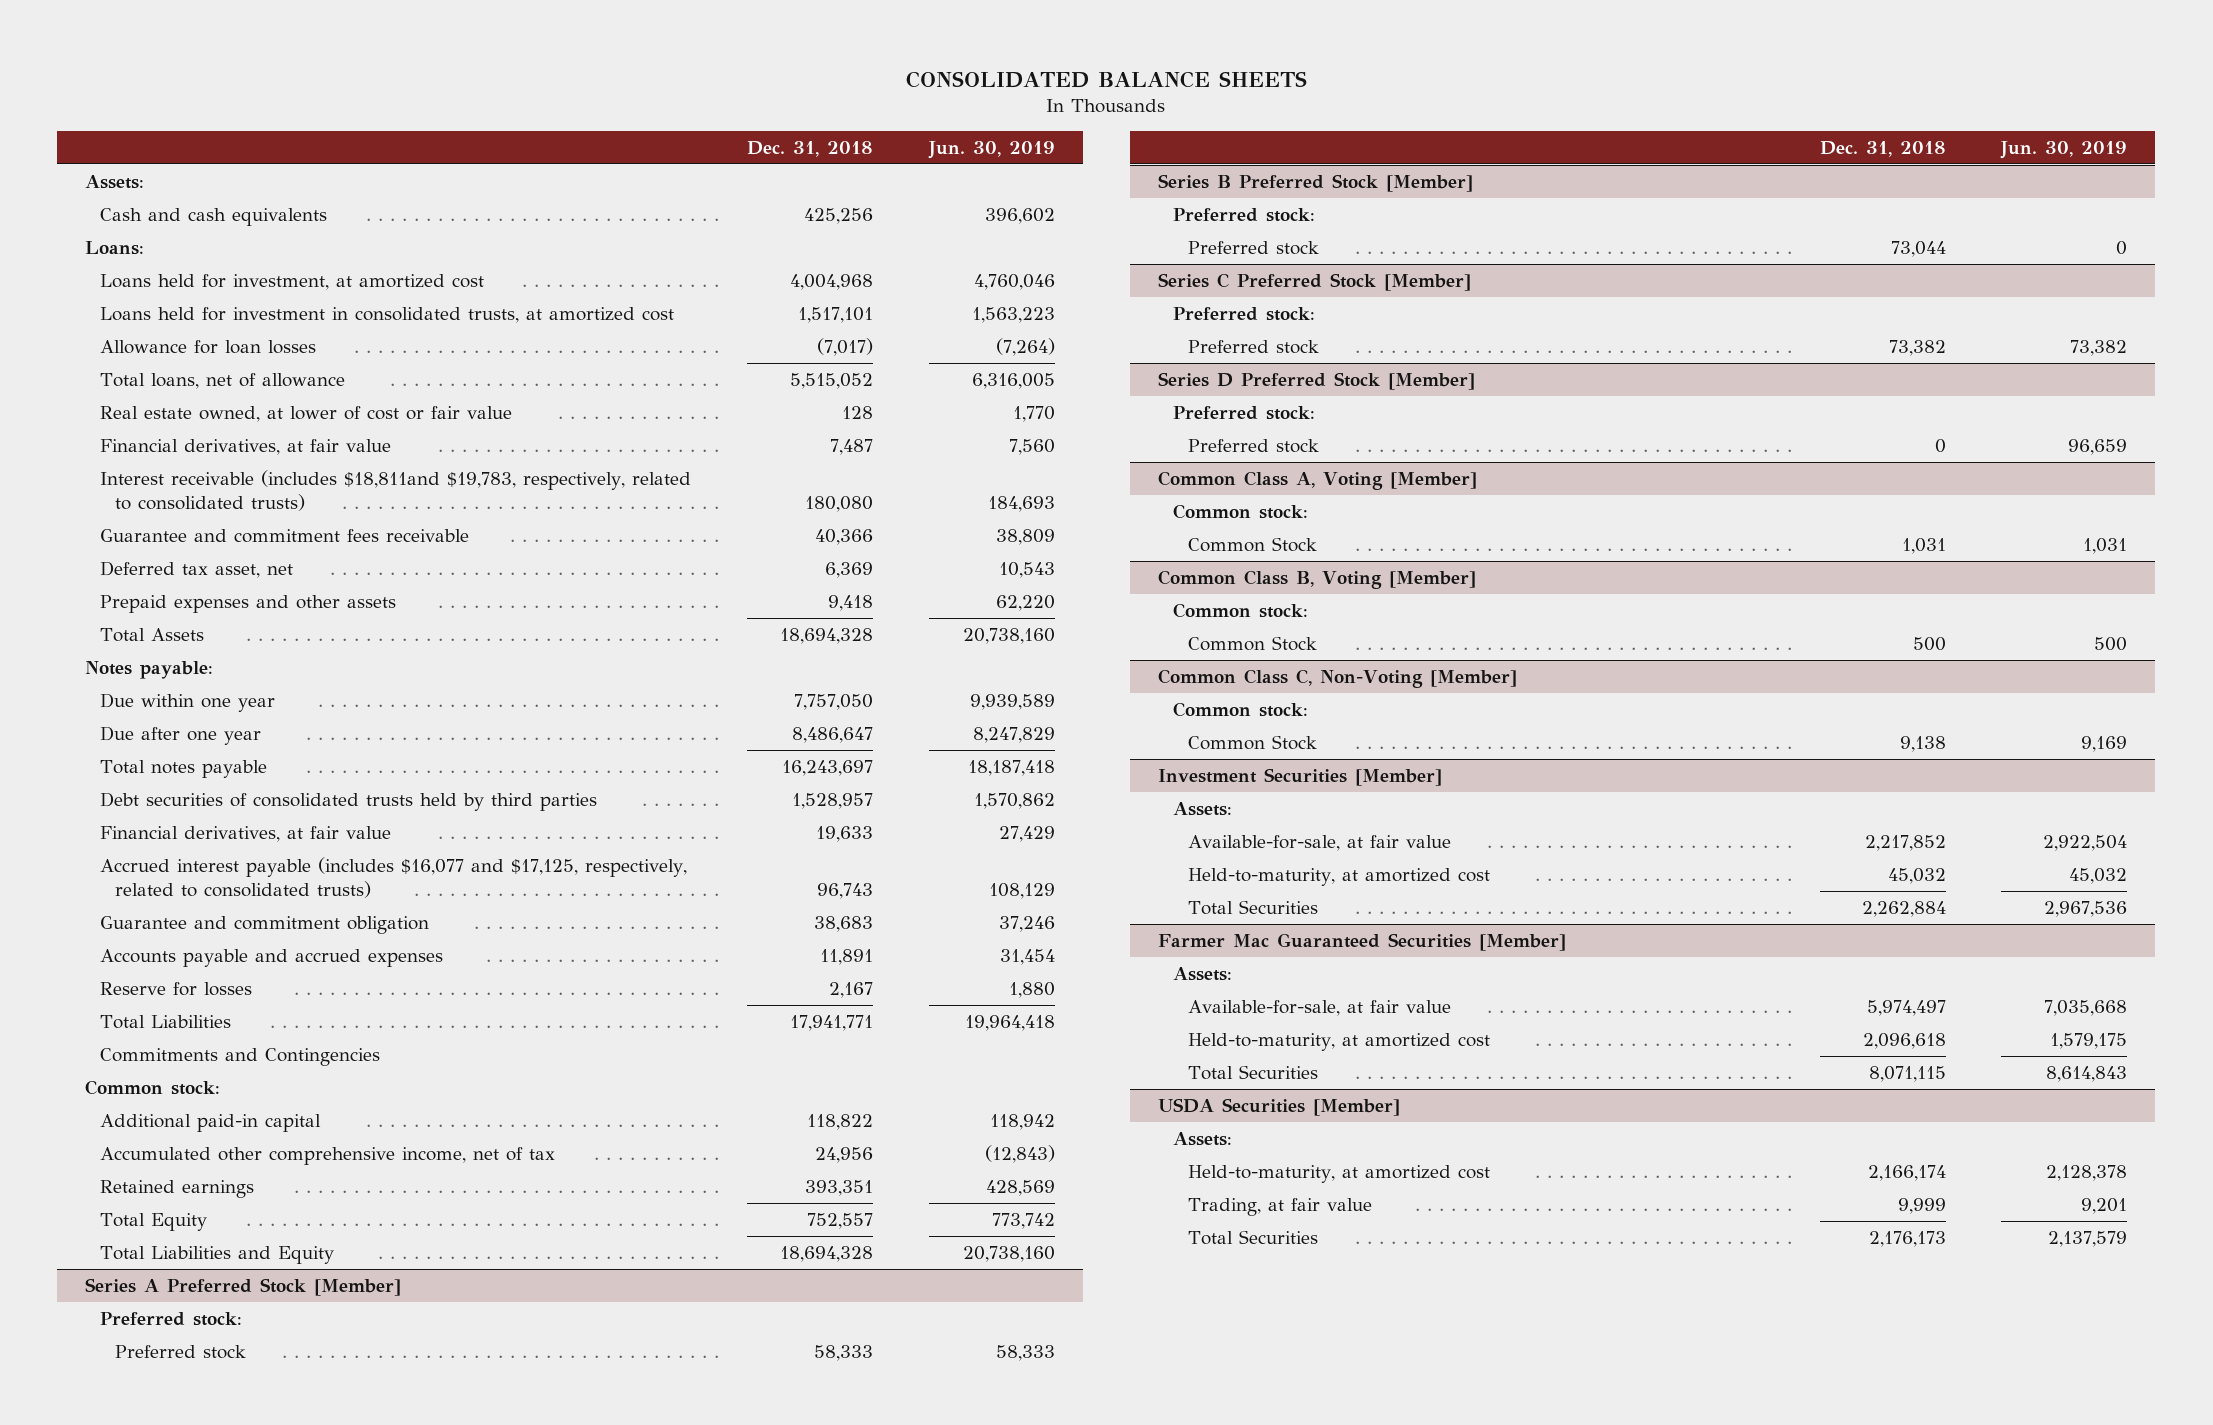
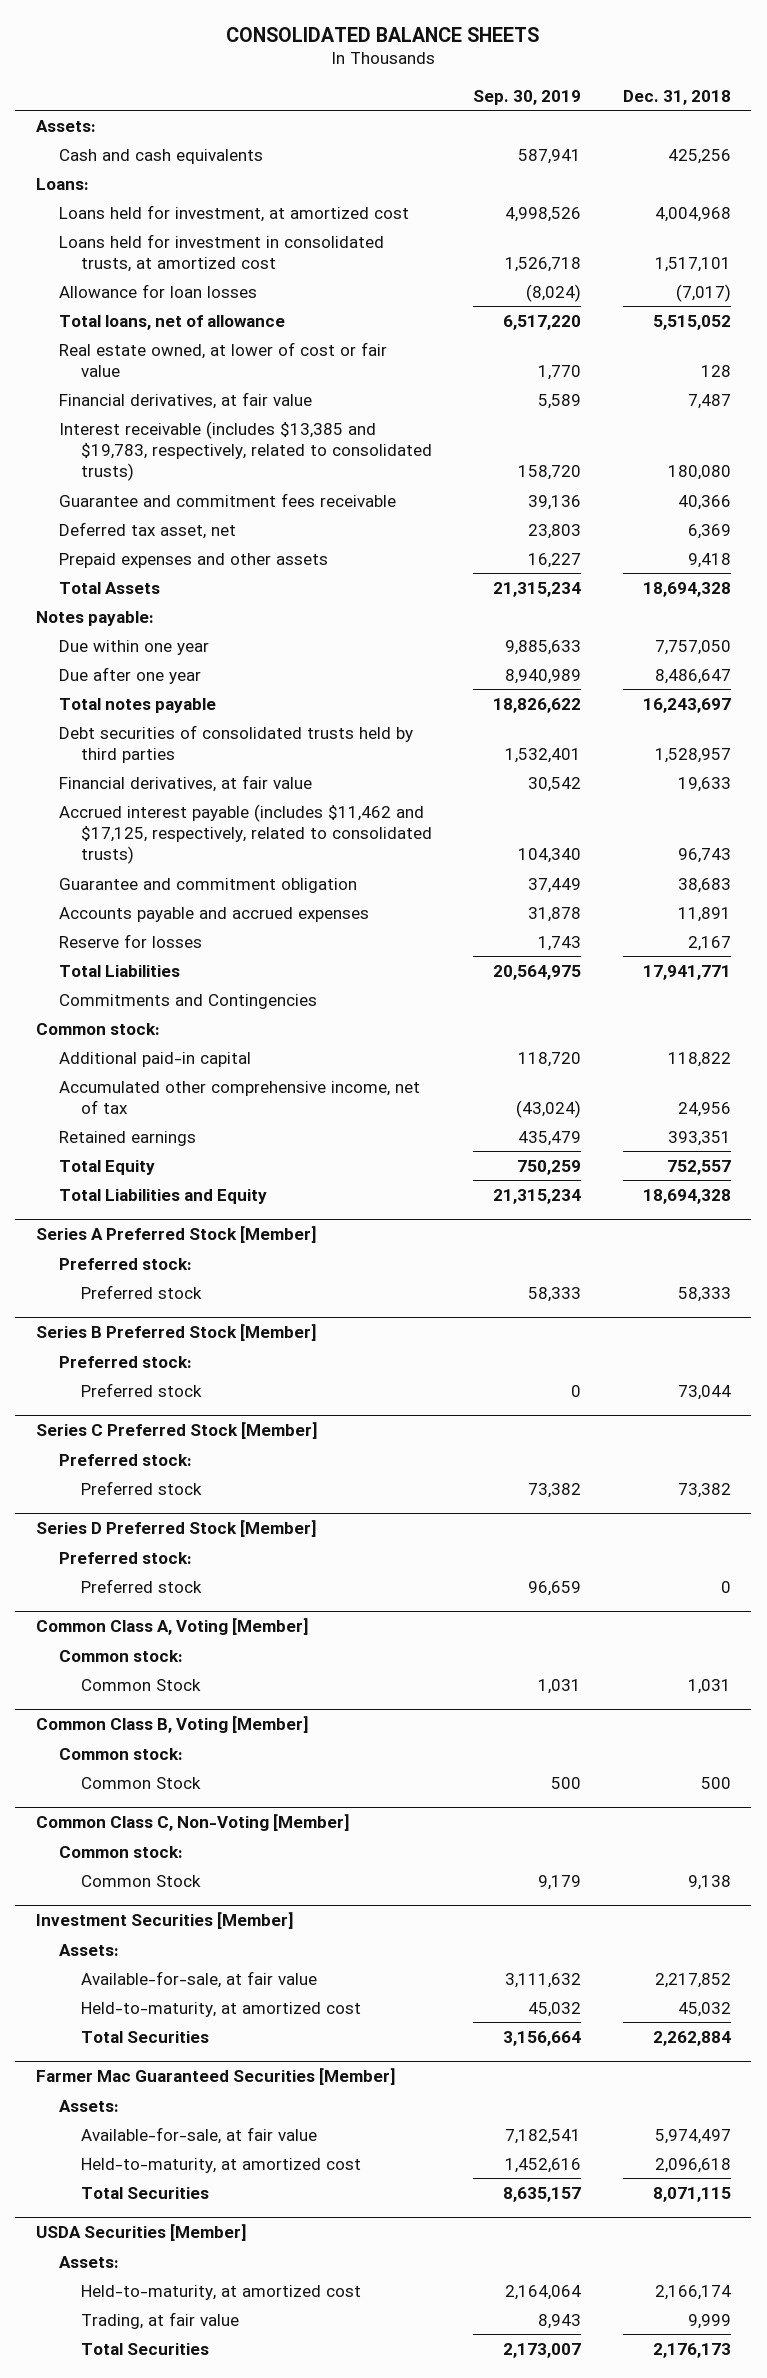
[927,140,1055,159] Jun. 30, 2019 -> none
none -> [473,89,582,105] Sep. 30, 2019
[100,469,692,511] Interest receivable (includes $18,811and $19,783, respectively, related to consolidated trusts) -> [58,420,433,482] Interest receivable (includes $13,385 and $19,783, respectively, related to consolidated trusts)
[100,856,688,898] Accrued interest payable (includes $16,077 and $17,125, respectively, related to consolidated trusts) -> [58,803,433,865] Accrued interest payable (includes $11,462 and $17,125, respectively, related to consolidated trusts)

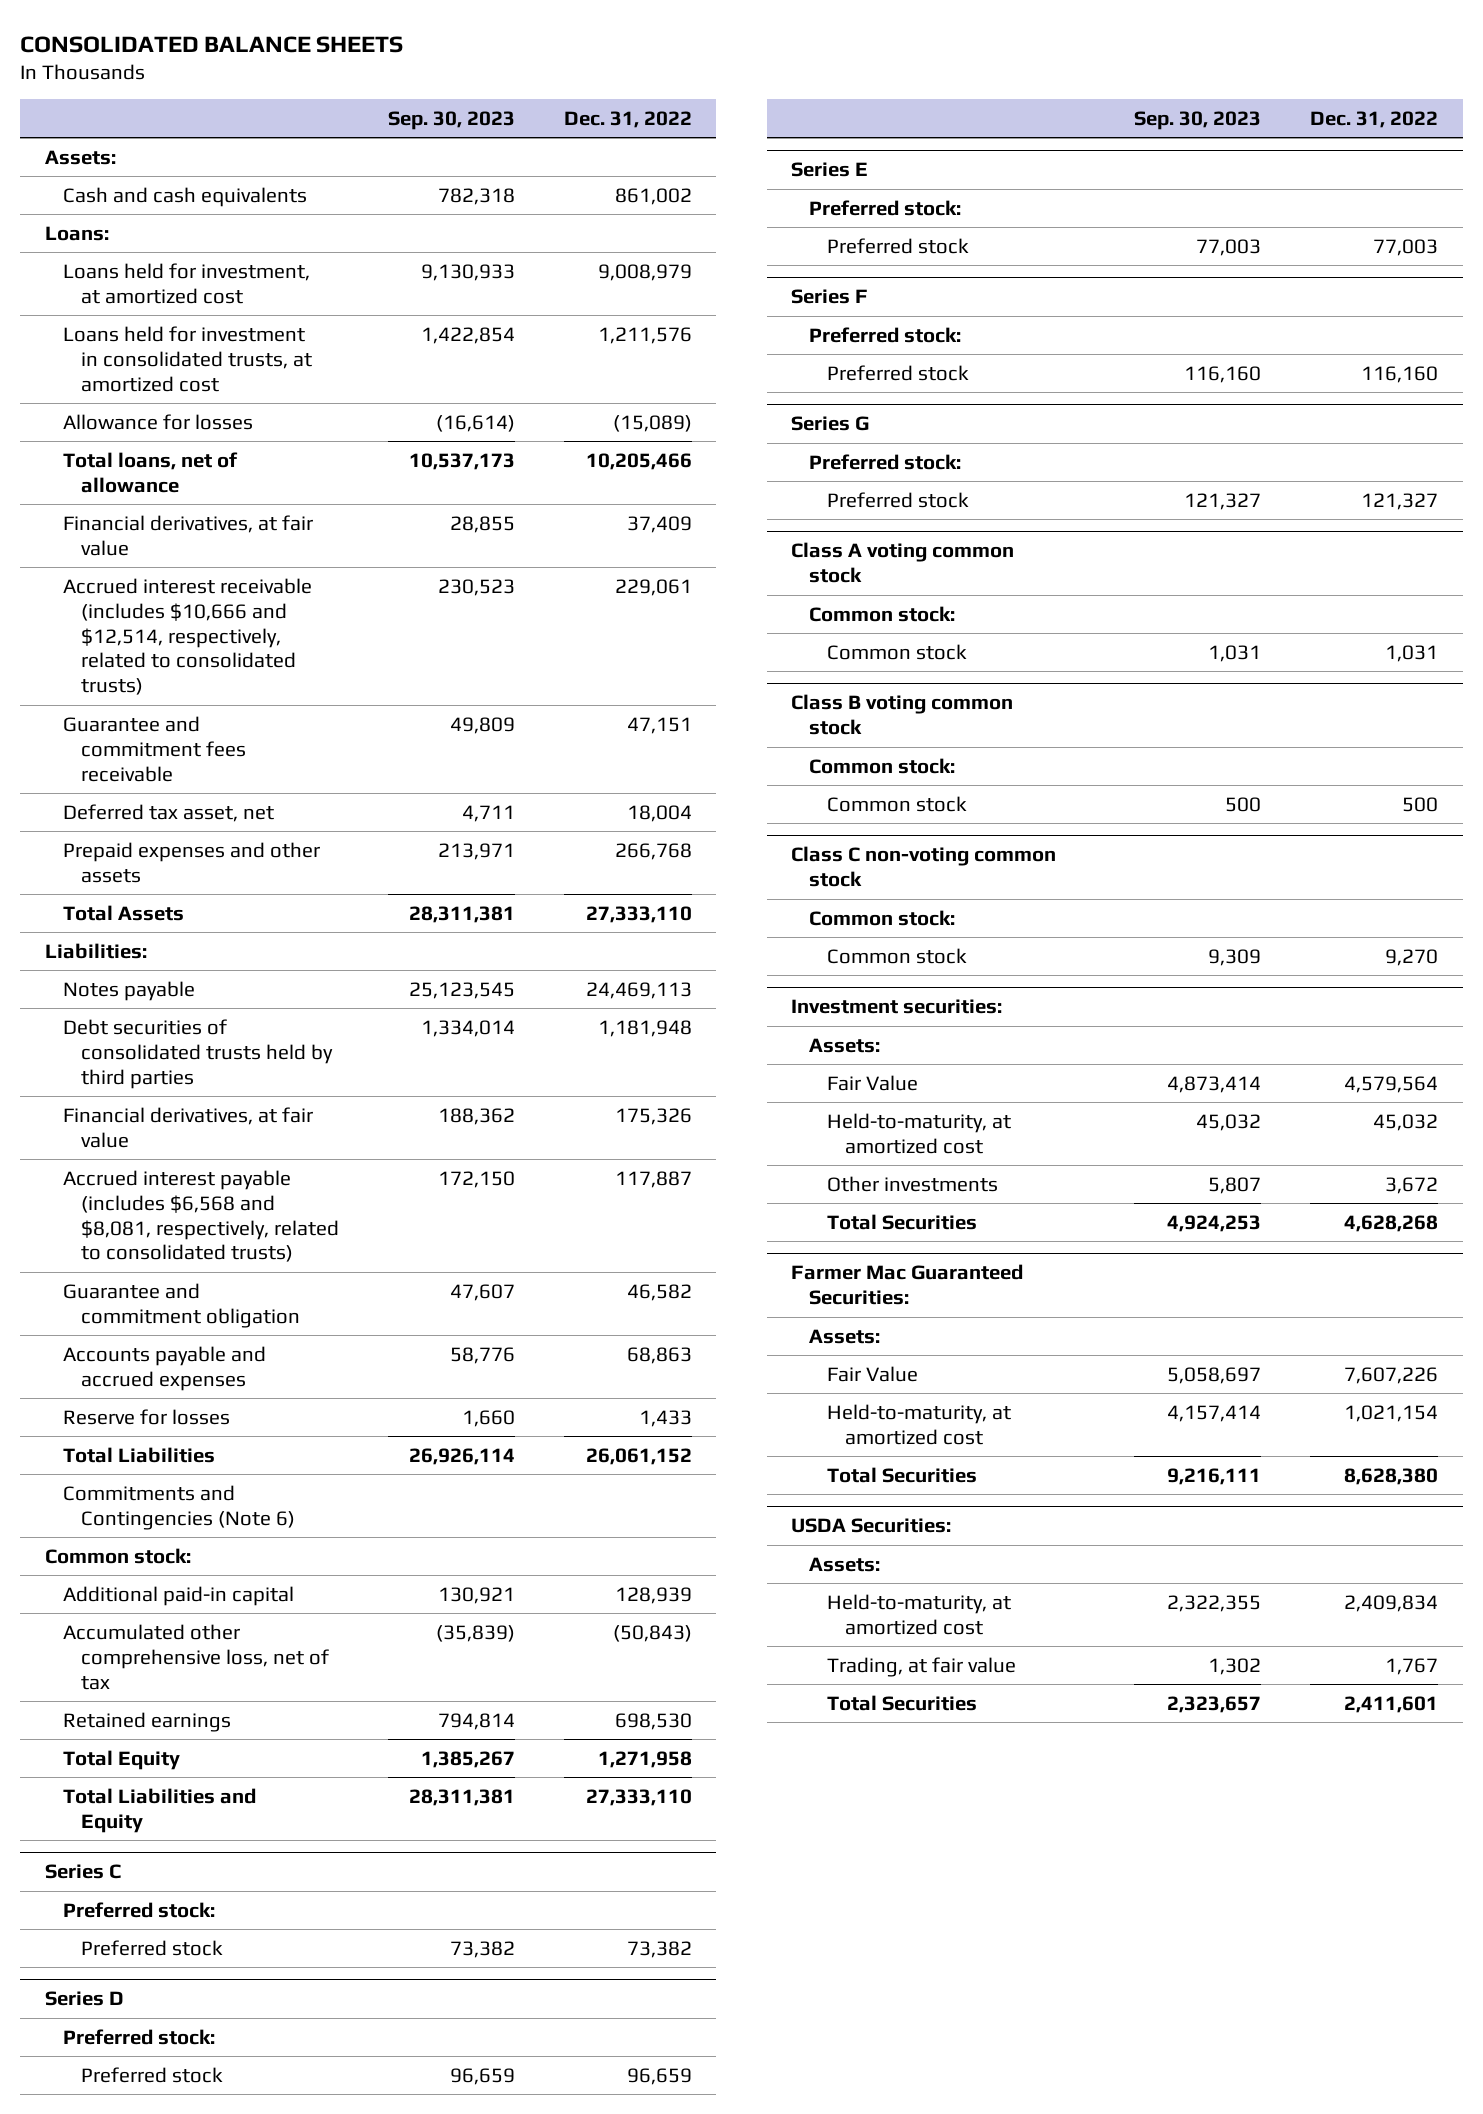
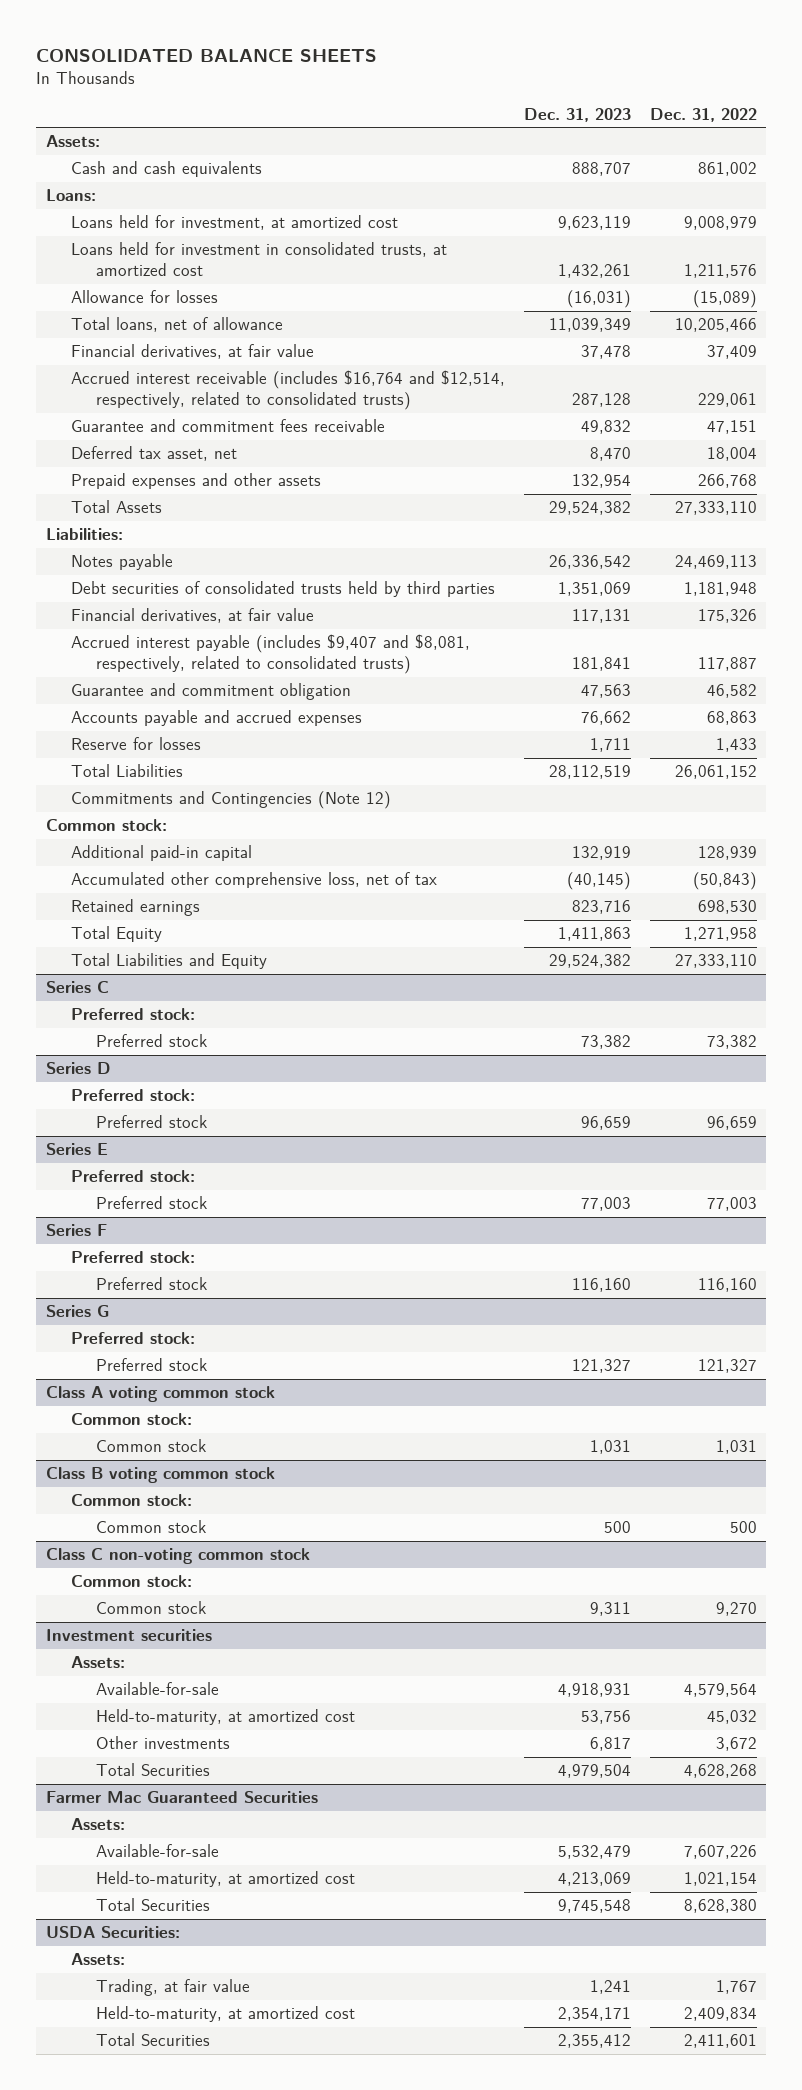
[387,110,515,130] Sep. 30, 2023 -> none
none -> [523,107,631,122] Dec. 31, 2023
[62,577,312,696] Accrued interest receivable (includes $10,666 and $12,514, respectively, related to consolidated trusts) -> [70,370,505,411] Accrued interest receivable (includes $16,764 and $12,514, respectively, related to consolidated trusts)
[62,1169,339,1263] Accrued interest payable (includes $6,568 and $8,081, respectively, related to consolidated trusts) -> [70,634,470,675] Accrued interest payable (includes $9,407 and $8,081, respectively, related to consolidated trusts)
[62,1484,295,1530] Commitments and Contingencies (Note 6) -> [70,791,391,810] Commitments and Contingencies (Note 12)
[791,999,1003,1015] Investment securities: -> [45,1629,212,1642] Investment securities
[827,1074,919,1091] Fair Value -> [95,1682,219,1696] Available-for-sale
[791,1264,1024,1306] Farmer Mac Guaranteed Securities: -> [45,1791,318,1804] Farmer Mac Guaranteed Securities
[827,1365,919,1382] Fair Value -> [95,1844,219,1858] Available-for-sale
[827,1593,1012,1635] Held-to-maturity, at amortized cost -> [95,2006,355,2023] Held-to-maturity, at amortized cost

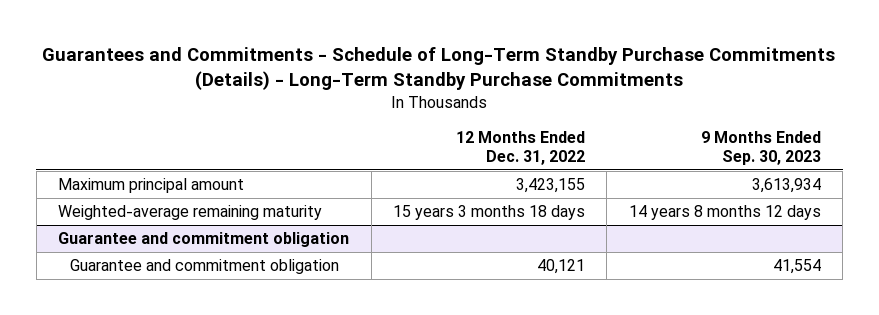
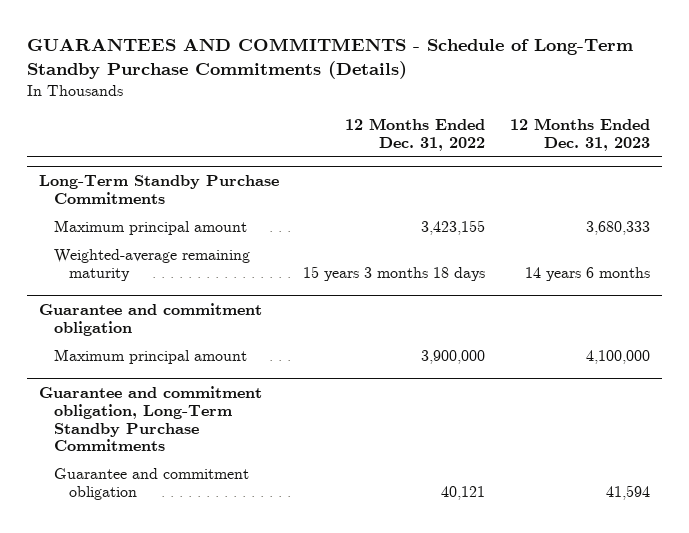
[42,47,836,91] Guarantees and Commitments - Schedule of Long-Term Standby Purchase Commitments (Details) - Long-Term Standby Purchase Commitments -> [27,37,634,79] GUARANTEES AND COMMITMENTS - Schedule of Long-Term Standby Purchase Commitments (Details)
[700,131,821,165] 9 Months Ended Sep. 30, 2023 -> none
none -> [509,118,650,151] 12 Months Ended Dec. 31, 2023
none -> [39,175,280,204] Long-Term Standby Purchase Commitments
none -> [54,349,248,365] Maximum principal amount
none -> [39,386,263,452] Guarantee and commitment obligation, Long-Term Standby Purchase Commitments

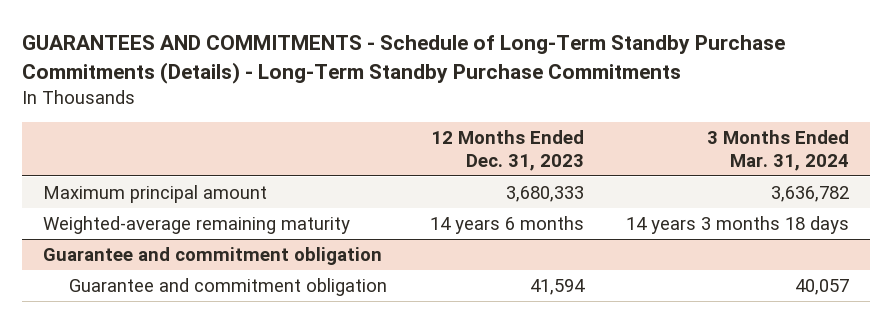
[27,37,634,79] GUARANTEES AND COMMITMENTS - Schedule of Long-Term Standby Purchase Commitments (Details) -> [21,35,785,84] GUARANTEES AND COMMITMENTS - Schedule of Long-Term Standby Purchase Commitments (Details) - Long-Term Standby Purchase Commitments
[345,118,486,151] 12 Months Ended Dec. 31, 2022 -> none
none -> [707,130,850,171] 3 Months Ended Mar. 31, 2024
[39,175,280,204] Long-Term Standby Purchase Commitments -> none
[54,349,248,365] Maximum principal amount -> none
[39,386,263,452] Guarantee and commitment obligation, Long-Term Standby Purchase Commitments -> none

